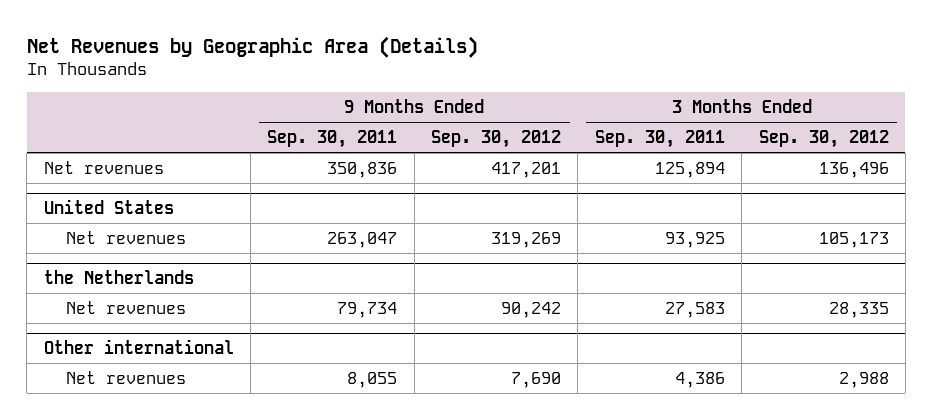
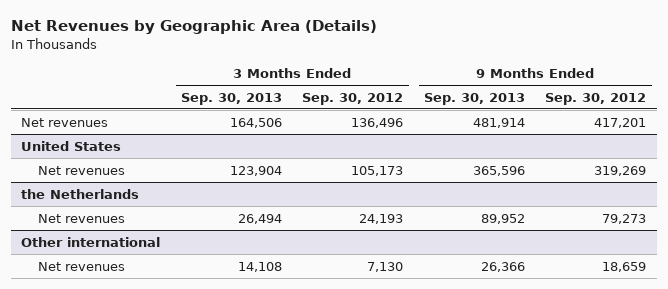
[267,129,398,148] Sep. 30, 2011 -> none
[594,129,725,148] Sep. 30, 2011 -> none
none -> [180,92,282,105] Sep. 30, 2013
none -> [423,92,525,105] Sep. 30, 2013
[501,301,562,318] 90,242 -> [602,213,647,224] 79,273
[828,301,889,318] 28,335 -> [359,213,404,224] 24,193
[511,371,562,388] 7,690 -> [602,261,647,272] 18,659
[838,371,889,388] 2,988 -> [367,261,404,272] 7,130

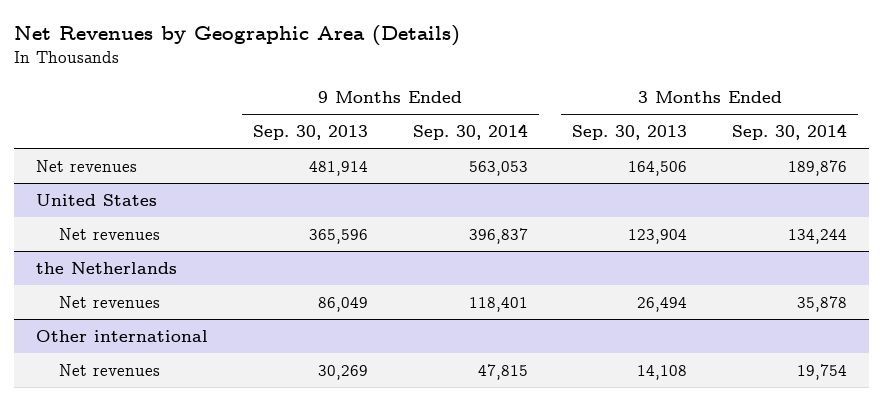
[302,92,404,105] Sep. 30, 2012 -> none
[545,92,647,105] Sep. 30, 2012 -> none
none -> [412,124,528,141] Sep. 30, 2014
none -> [731,124,847,141] Sep. 30, 2014
[480,213,525,224] 89,952 -> [317,296,368,312] 86,049
[480,261,525,272] 26,366 -> [317,364,368,380] 30,269

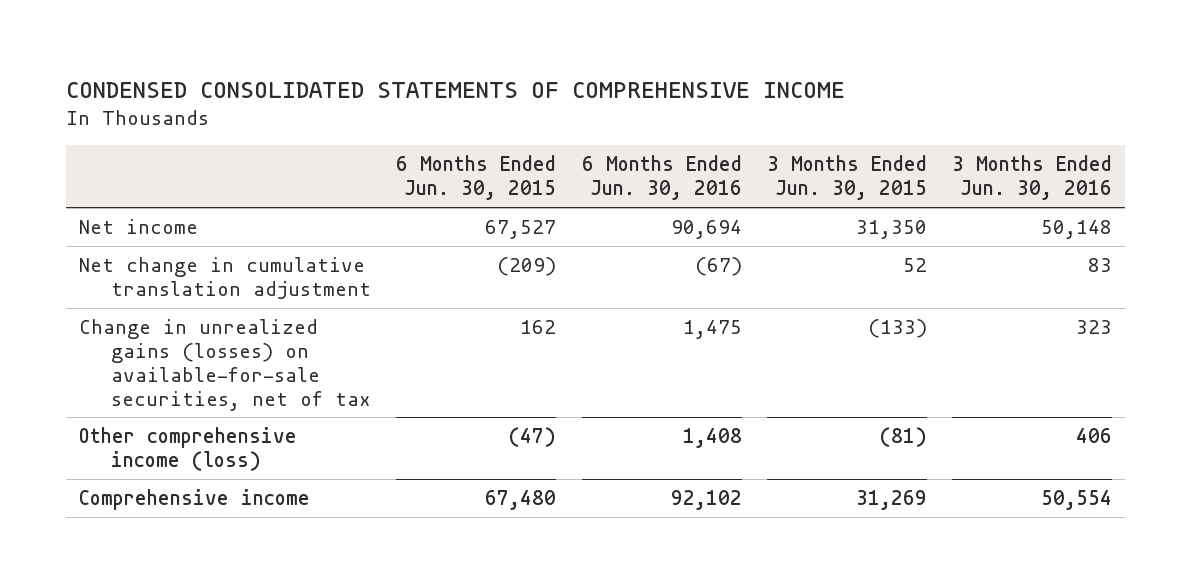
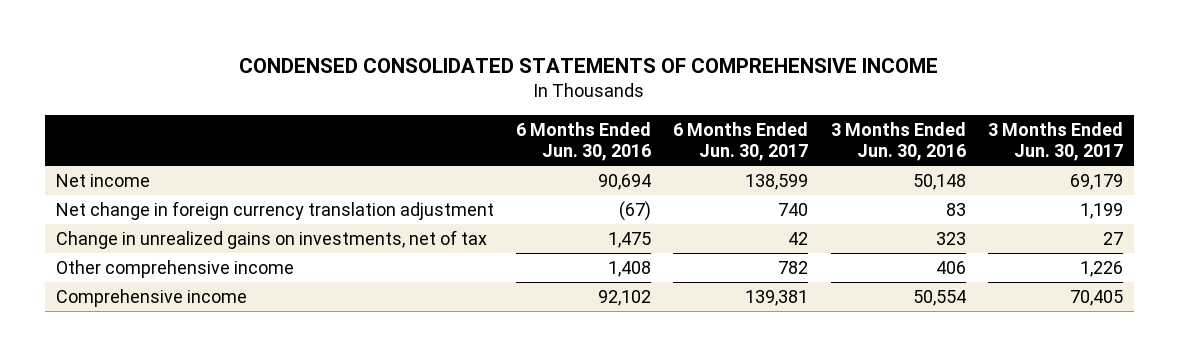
[396,155,557,201] 6 Months Ended Jun. 30, 2015 -> none
[766,155,927,201] 3 Months Ended Jun. 30, 2015 -> none
none -> [673,121,809,162] 6 Months Ended Jun. 30, 2017
none -> [987,121,1123,162] 3 Months Ended Jun. 30, 2017
[78,256,371,299] Net change in cumulative translation adjustment -> [56,200,495,220] Net change in foreign currency translation adjustment
[78,318,371,411] Change in unrealized gains (losses) on available-for-sale securities, net of tax -> [56,229,488,249] Change in unrealized gains on investments, net of tax
[78,426,297,471] Other comprehensive income (loss) -> [56,259,295,278] Other comprehensive income

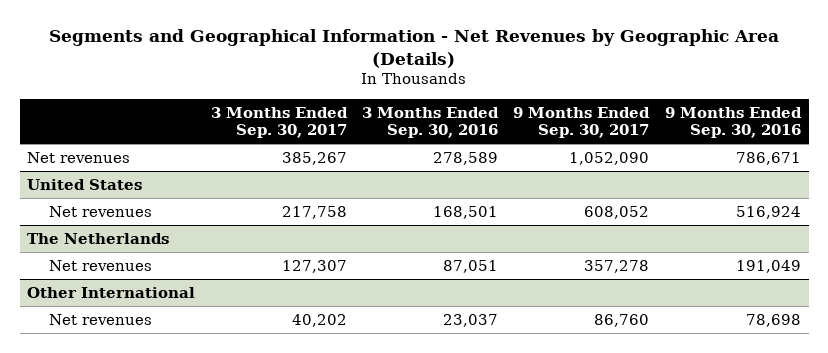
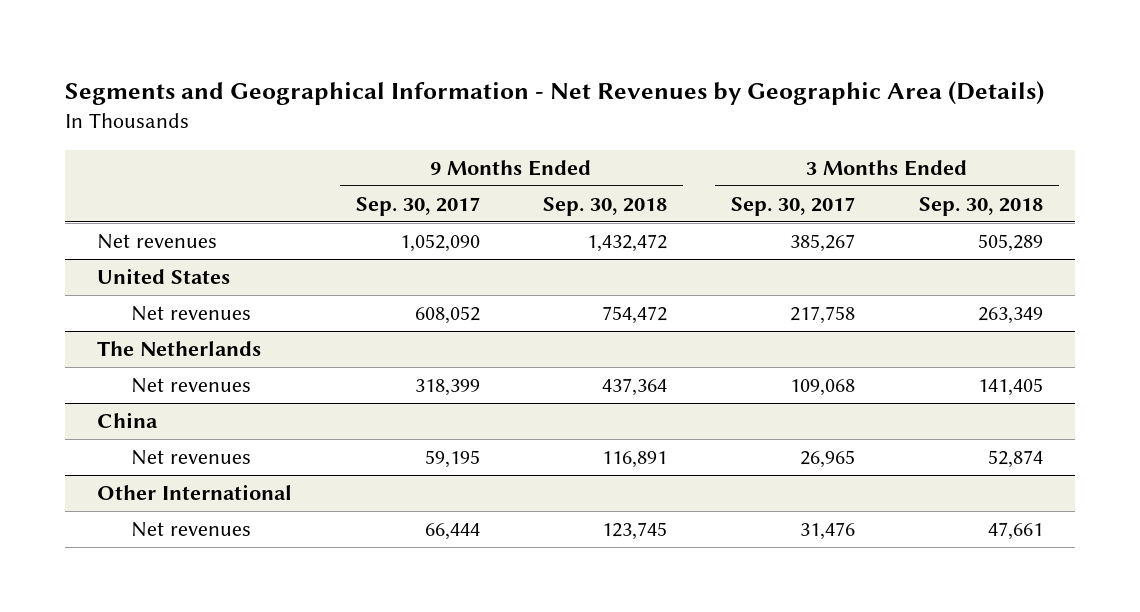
[362,106,500,138] 3 Months Ended Sep. 30, 2016 -> none
[664,106,802,138] 9 Months Ended Sep. 30, 2016 -> none
none -> [543,196,668,216] Sep. 30, 2018
none -> [918,196,1043,216] Sep. 30, 2018
[281,259,347,273] 127,307 -> [790,379,856,397] 109,068
[584,259,650,273] 357,278 -> [414,379,480,397] 318,399
none -> [96,412,158,429] China
none -> [130,450,251,466] Net revenues
[291,313,347,327] 40,202 -> [800,522,856,541] 31,476
[594,313,650,327] 86,760 -> [424,523,480,541] 66,444

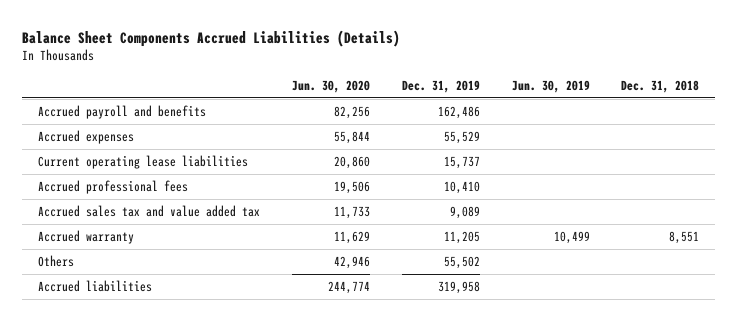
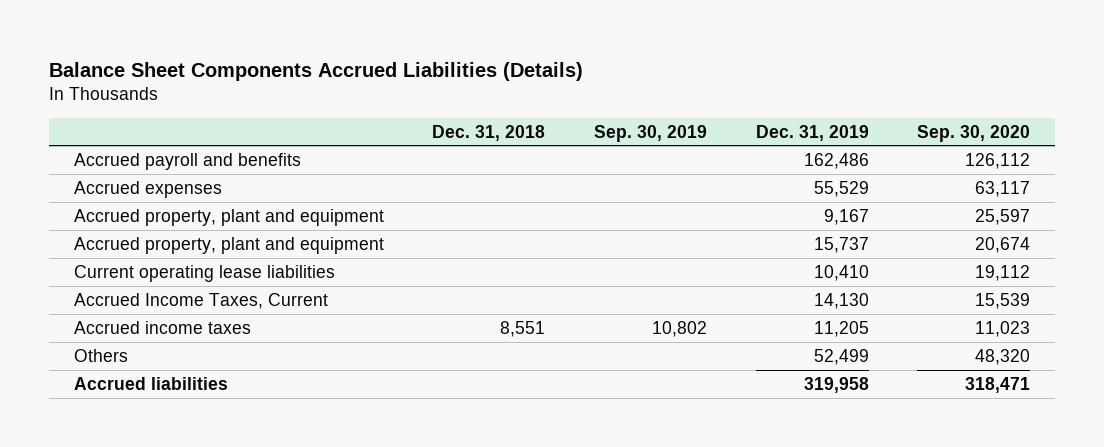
[292,79,371,93] Jun. 30, 2020 -> none
[511,79,590,93] Jun. 30, 2019 -> none
none -> [594,124,708,142] Sep. 30, 2019
none -> [917,124,1031,142] Sep. 30, 2020
[38,179,189,194] Accrued professional fees -> none
[38,204,261,217] Accrued sales tax and value added tax -> none
none -> [73,208,384,226] Accrued property, plant and equipment
none -> [73,236,384,254] Accrued property, plant and equipment
[443,155,480,169] 15,737 -> [813,264,869,281] 10,410
none -> [73,292,328,309] Accrued Income Taxes, Current
[38,229,135,244] Accrued warranty -> [73,320,251,334] Accrued income taxes
[443,255,480,269] 55,502 -> [813,348,869,365] 52,499

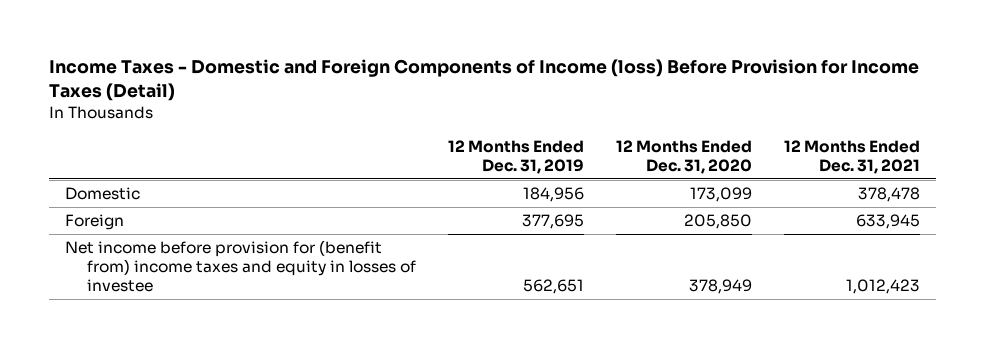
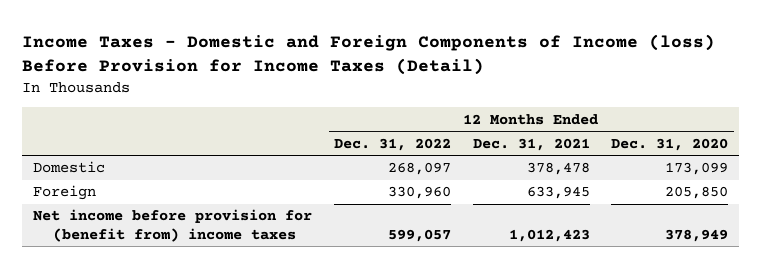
[448,140,585,174] 12 Months Ended Dec. 31, 2019 -> none
none -> [333,137,451,151] Dec. 31, 2022
[65,240,416,292] Net income before provision for (benefit from) income taxes and equity in losses of investee -> [33,209,313,242] Net income before provision for (benefit from) income taxes

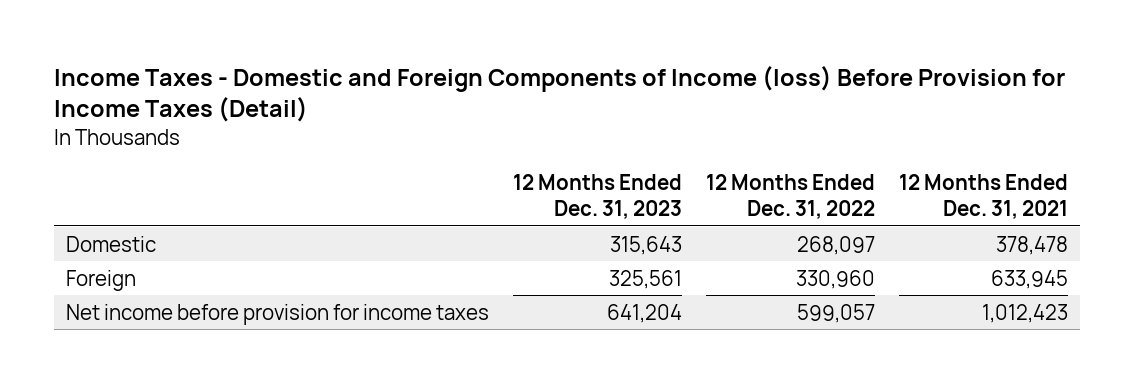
[611,137,729,151] Dec. 31, 2020 -> none
none -> [513,173,683,219] 12 Months Ended Dec. 31, 2023
[33,209,313,242] Net income before provision for (benefit from) income taxes -> [66,303,490,325] Net income before provision for income taxes

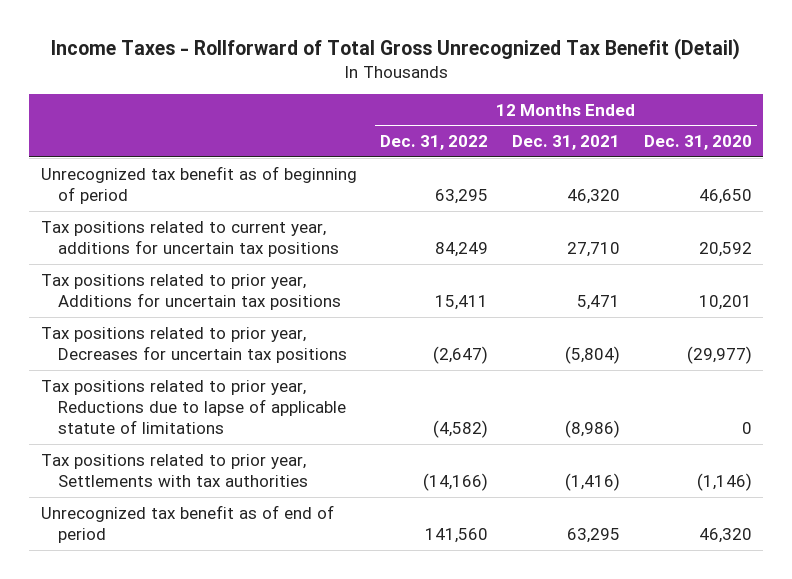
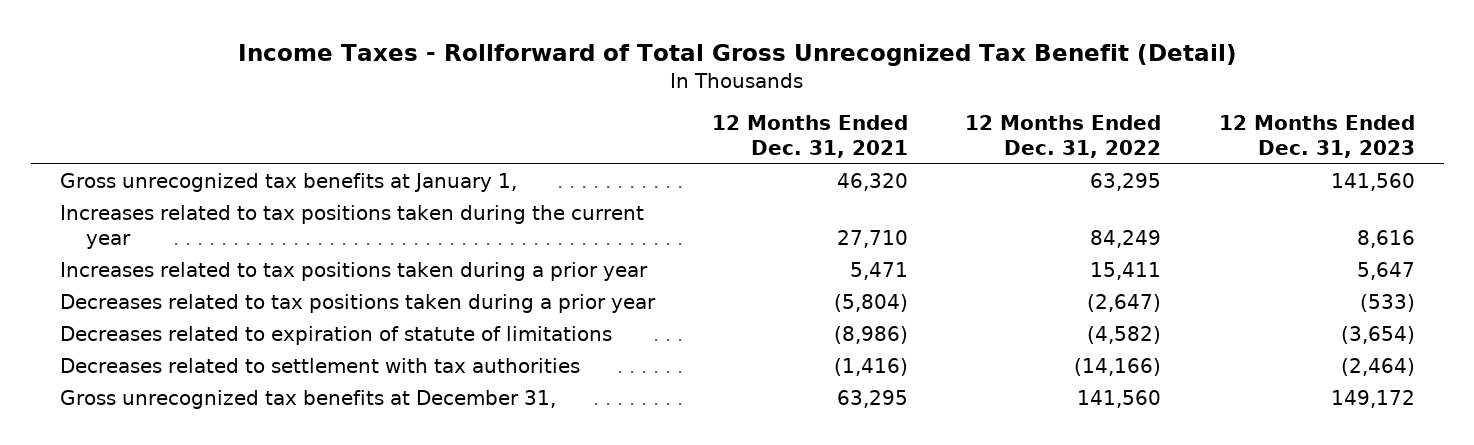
[643,135,752,151] Dec. 31, 2020 -> none
none -> [1218,115,1415,159] 12 Months Ended Dec. 31, 2023
[40,165,357,204] Unrecognized tax benefit as of beginning of period -> [59,173,517,193] Gross unrecognized tax benefits at January 1,
[40,220,340,257] Tax positions related to current year, additions for uncertain tax positions -> [59,205,644,249] Increases related to tax positions taken during the current year
[40,273,342,310] Tax positions related to prior year, Additions for uncertain tax positions -> [59,262,648,282] Increases related to tax positions taken during a prior year
[40,326,348,363] Tax positions related to prior year, Decreases for uncertain tax positions -> [59,294,656,314] Decreases related to tax positions taken during a prior year
[40,379,347,435] Tax positions related to prior year, Reductions due to lapse of applicable statute of limitations -> [59,326,612,346] Decreases related to expiration of statute of limitations
[40,453,309,487] Tax positions related to prior year, Settlements with tax authorities -> [59,358,580,374] Decreases related to settlement with tax authorities
[40,504,334,543] Unrecognized tax benefit as of end of period -> [59,390,556,410] Gross unrecognized tax benefits at December 31,

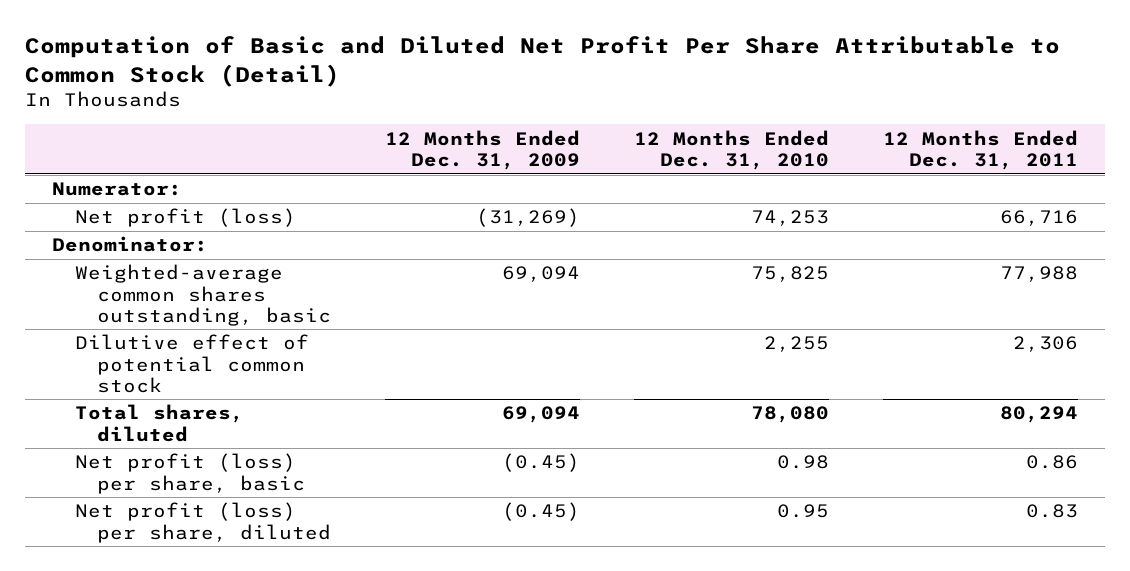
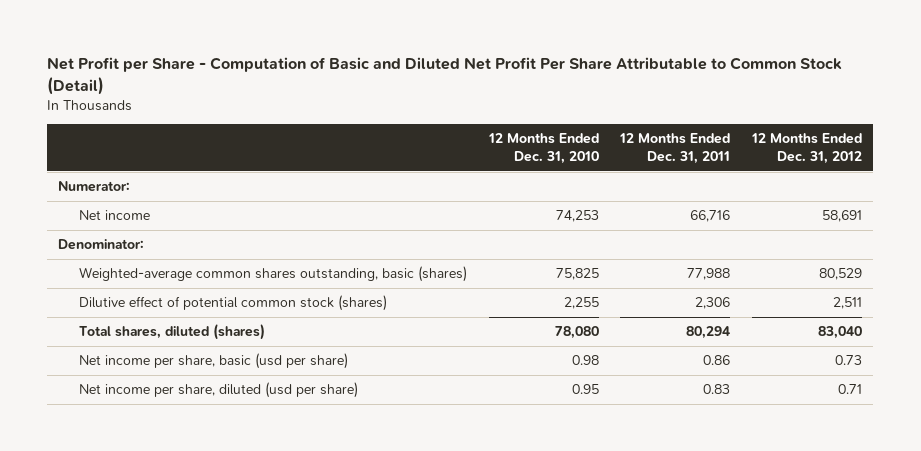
[24,36,1060,87] Computation of Basic and Diluted Net Profit Per Share Attributable to Common Stock (Detail) -> [47,57,843,95] Net Profit per Share - Computation of Basic and Diluted Net Profit Per Share Attributable to Common Stock (Detail)
[385,129,581,171] 12 Months Ended Dec. 31, 2009 -> none
none -> [751,132,863,164] 12 Months Ended Dec. 31, 2012
[74,208,296,228] Net profit (loss) -> [78,210,150,221] Net income
[74,264,332,326] Weighted-average common shares outstanding, basic -> [78,266,467,283] Weighted-average common shares outstanding, basic (shares)
[74,334,309,393] Dilutive effect of potential common stock -> [78,295,387,312] Dilutive effect of potential common stock (shares)
[74,404,244,442] Total shares, diluted -> [78,324,265,341] Total shares, diluted (shares)
[74,453,306,494] Net profit (loss) per share, basic -> [78,353,348,370] Net income per share, basic (usd per share)
[74,502,332,543] Net profit (loss) per share, diluted -> [78,382,358,399] Net income per share, diluted (usd per share)

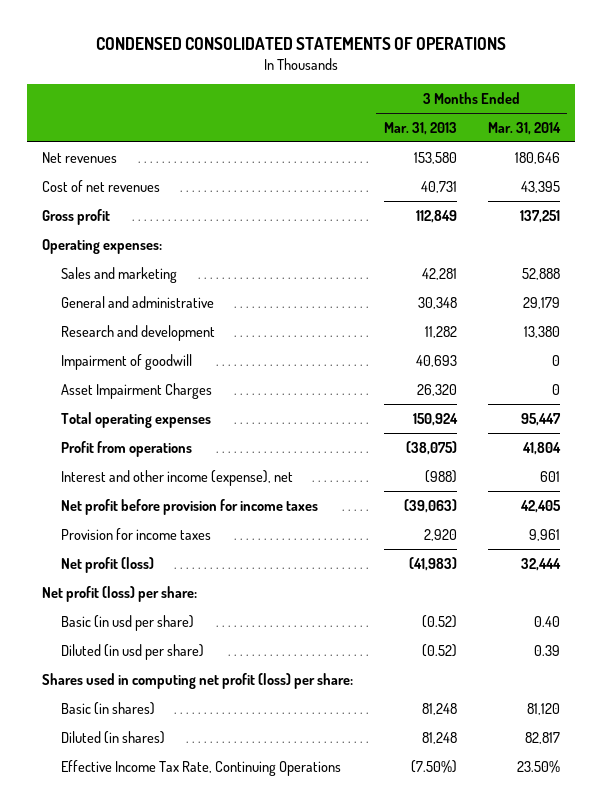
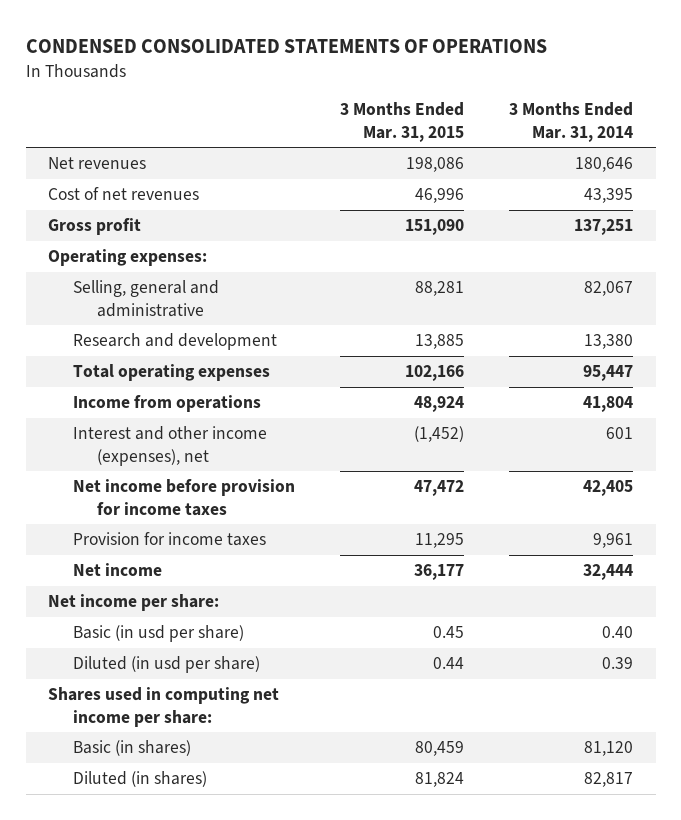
[384,121,458,135] Mar. 31, 2013 -> none
none -> [339,102,464,142] 3 Months Ended Mar. 31, 2015
[60,266,177,283] Sales and marketing -> none
[60,295,214,308] General and administrative -> [72,280,219,317] Selling, general and administrative
[522,296,560,309] 29,179 -> [584,281,634,297] 82,067
[60,353,192,370] Impairment of goodwill -> none
[60,382,212,399] Asset Impairment Charges -> none
[60,440,192,457] Profit from operations -> [72,395,261,413] Income from operations
[60,469,293,486] Interest and other income (expense), net -> [72,426,267,466] Interest and other income (expenses), net
[60,498,318,515] Net profit before provision for income taxes -> [72,479,295,516] Net income before provision for income taxes
[60,556,154,573] Net profit (loss) -> [72,563,162,577] Net income
[42,585,198,602] Net profit (loss) per share: -> [48,594,220,612] Net income per share:
[42,672,354,689] Shares used in computing net profit (loss) per share: -> [48,687,280,727] Shares used in computing net income per share:
[60,759,341,776] Effective Income Tax Rate, Continuing Operations -> none

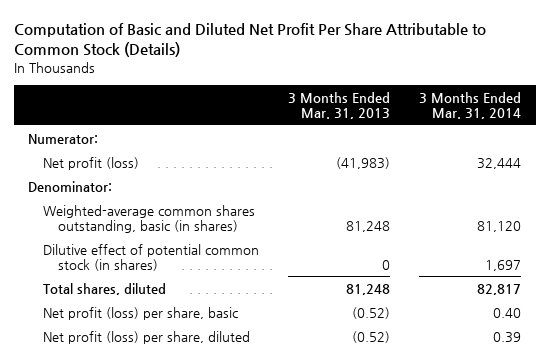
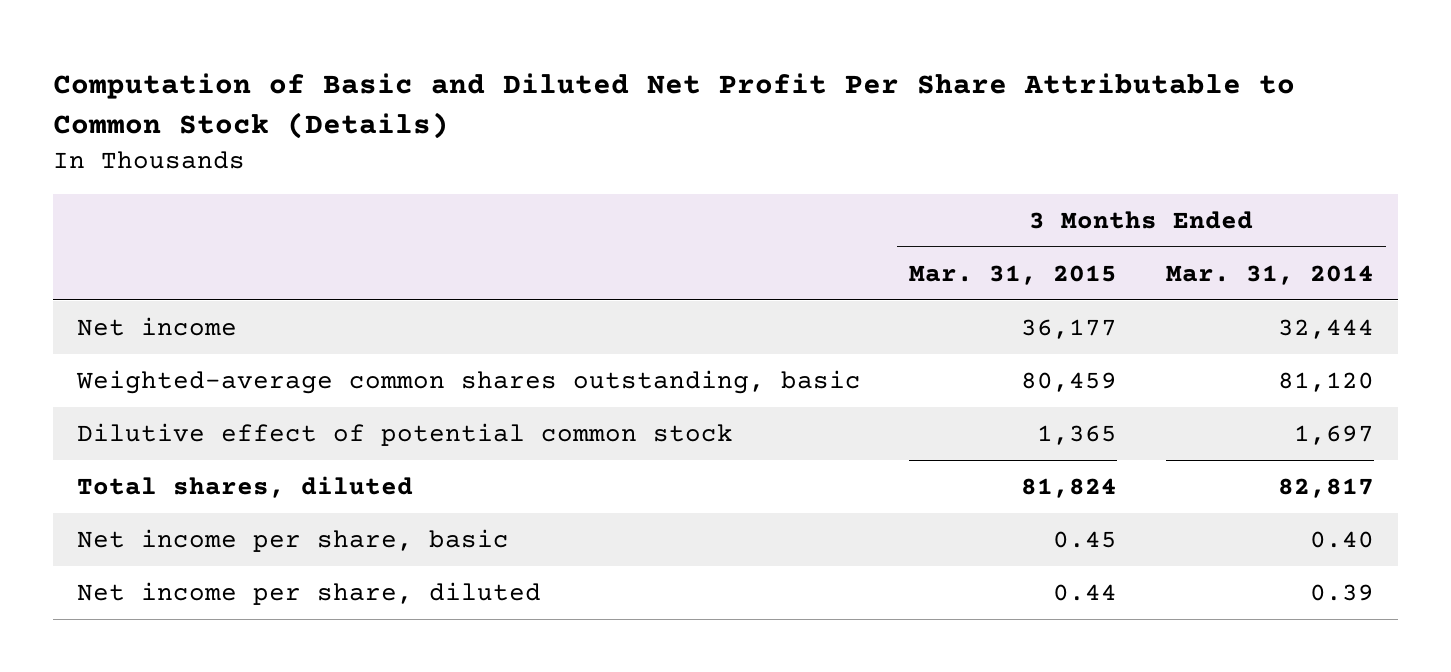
[288,92,391,120] 3 Months Ended Mar. 31, 2013 -> none
none -> [909,264,1118,285] Mar. 31, 2015
[28,133,99,144] Numerator: -> none
[28,180,113,192] Denominator: -> none
[42,156,139,170] Net profit (loss) -> [77,317,238,337] Net income
[42,204,255,233] Weighted-average common shares outstanding, basic (in shares) -> [76,370,862,395] Weighted-average common shares outstanding, basic
[42,243,259,271] Dilutive effect of potential common stock (in shares) -> [77,423,734,447] Dilutive effect of potential common stock
[42,306,238,320] Net profit (loss) per share, basic -> [77,529,510,553] Net income per share, basic
[42,330,250,344] Net profit (loss) per share, diluted -> [77,582,542,606] Net income per share, diluted

